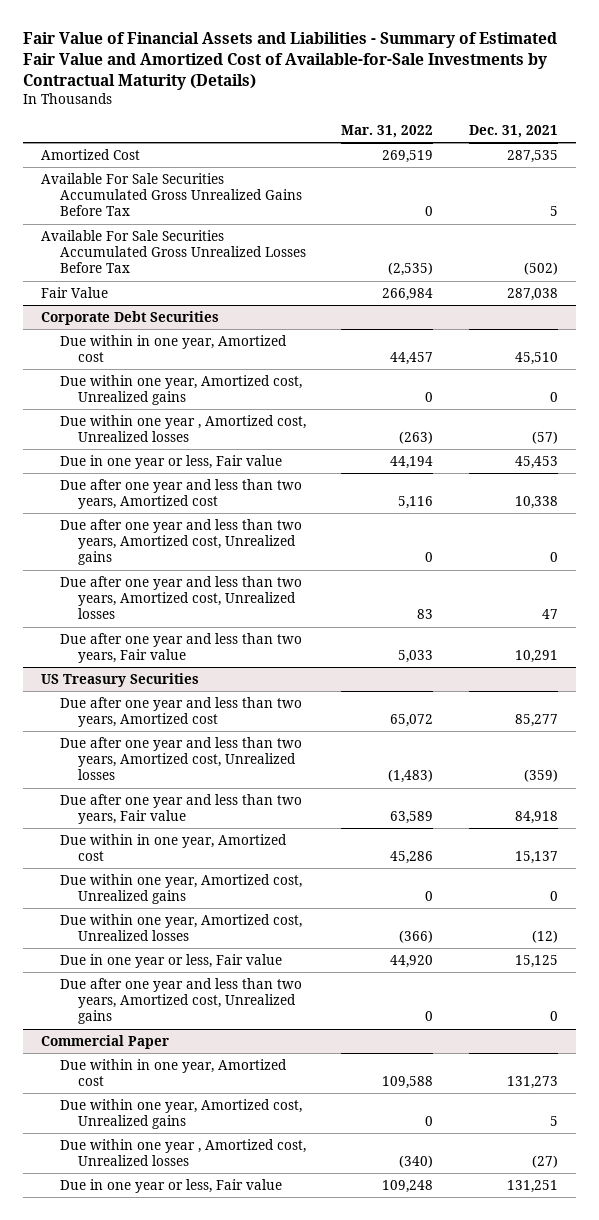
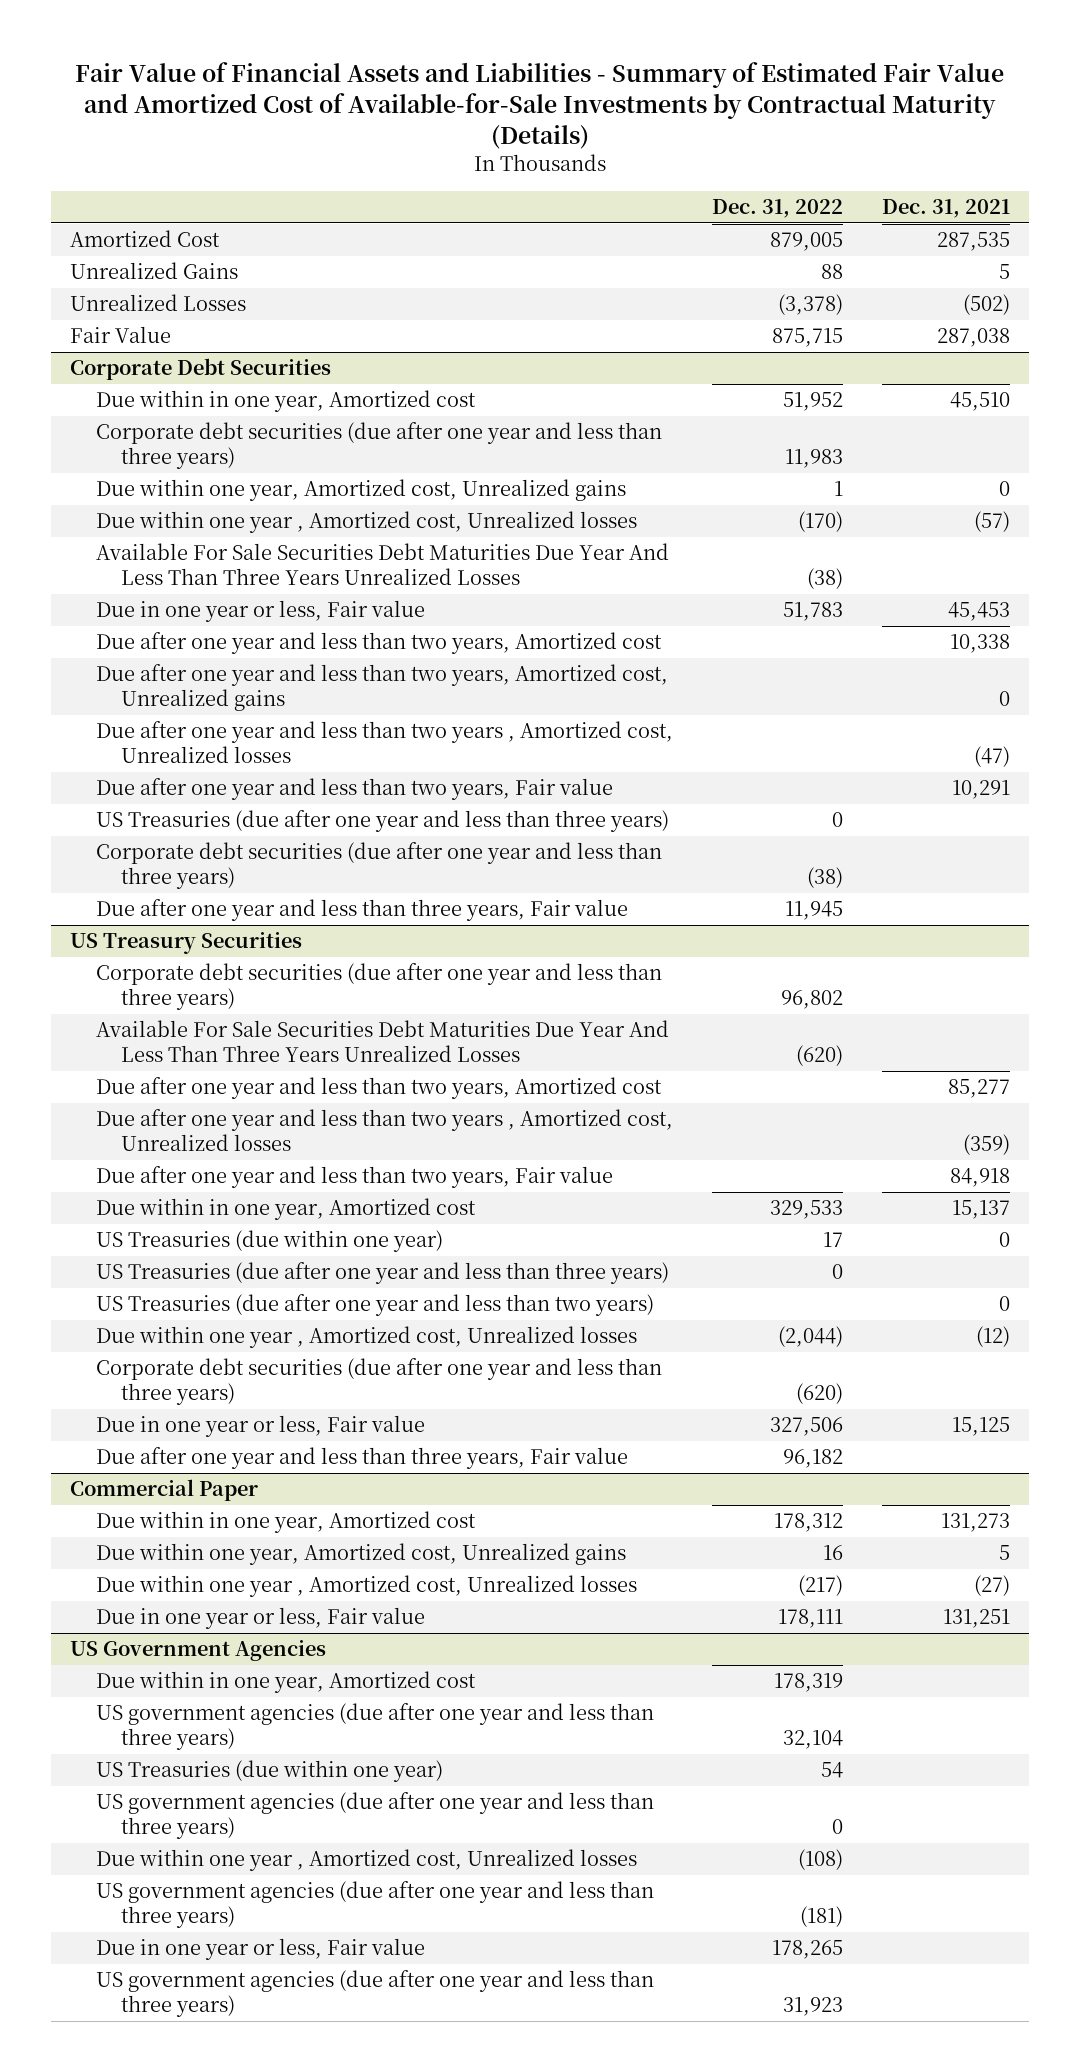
[341,124,434,138] Mar. 31, 2022 -> none
none -> [711,199,843,219] Dec. 31, 2022
[40,173,302,217] Available For Sale Securities Accumulated Gross Unrealized Gains Before Tax -> [70,262,239,280] Unrealized Gains
[40,230,306,274] Available For Sale Securities Accumulated Gross Unrealized Losses Before Tax -> [70,294,247,312] Unrealized Losses
none -> [95,422,662,470] Corporate debt securities (due after one year and less than three years)
none -> [95,543,669,586] Available For Sale Securities Debt Maturities Due Year And Less Than Three Years Unrealized Losses
[59,576,302,620] Due after one year and less than two years, Amortized cost, Unrealized losses -> [95,721,673,764] Due after one year and less than two years , Amortized cost, Unrealized losses
[541,609,558,620] 47 -> [973,746,1010,768] (47)
none -> [95,810,669,833] US Treasuries (due after one year and less than three years)
none -> [95,842,662,890] Corporate debt securities (due after one year and less than three years)
none -> [95,899,628,922] Due after one year and less than three years, Fair value
none -> [95,963,662,1011] Corporate debt securities (due after one year and less than three years)
none -> [95,1020,669,1063] Available For Sale Securities Debt Maturities Due Year And Less Than Three Years Unrealized Losses
[59,737,302,781] Due after one year and less than two years, Amortized cost, Unrealized losses -> [95,1109,673,1152] Due after one year and less than two years , Amortized cost, Unrealized losses
[59,874,302,905] Due within one year, Amortized cost, Unrealized gains -> [95,1230,443,1253] US Treasuries (due within one year)
none -> [95,1262,669,1285] US Treasuries (due after one year and less than three years)
none -> [95,1294,654,1317] US Treasuries (due after one year and less than two years)
[59,914,302,942] Due within one year, Amortized cost, Unrealized losses -> [95,1326,637,1349] Due within one year , Amortized cost, Unrealized losses
none -> [95,1358,662,1406] Corporate debt securities (due after one year and less than three years)
[59,978,302,1025] Due after one year and less than two years, Amortized cost, Unrealized gains -> none
none -> [95,1447,628,1470] Due after one year and less than three years, Fair value
none -> [70,1640,327,1662] US Government Agencies
none -> [95,1671,476,1694] Due within in one year, Amortized cost
none -> [95,1703,654,1751] US government agencies (due after one year and less than three years)
none -> [95,1760,443,1783] US Treasuries (due within one year)
none -> [95,1792,654,1840] US government agencies (due after one year and less than three years)
none -> [95,1849,637,1872] Due within one year , Amortized cost, Unrealized losses
none -> [95,1881,654,1929] US government agencies (due after one year and less than three years)
none -> [95,1938,425,1961] Due in one year or less, Fair value
none -> [95,1970,654,2018] US government agencies (due after one year and less than three years)

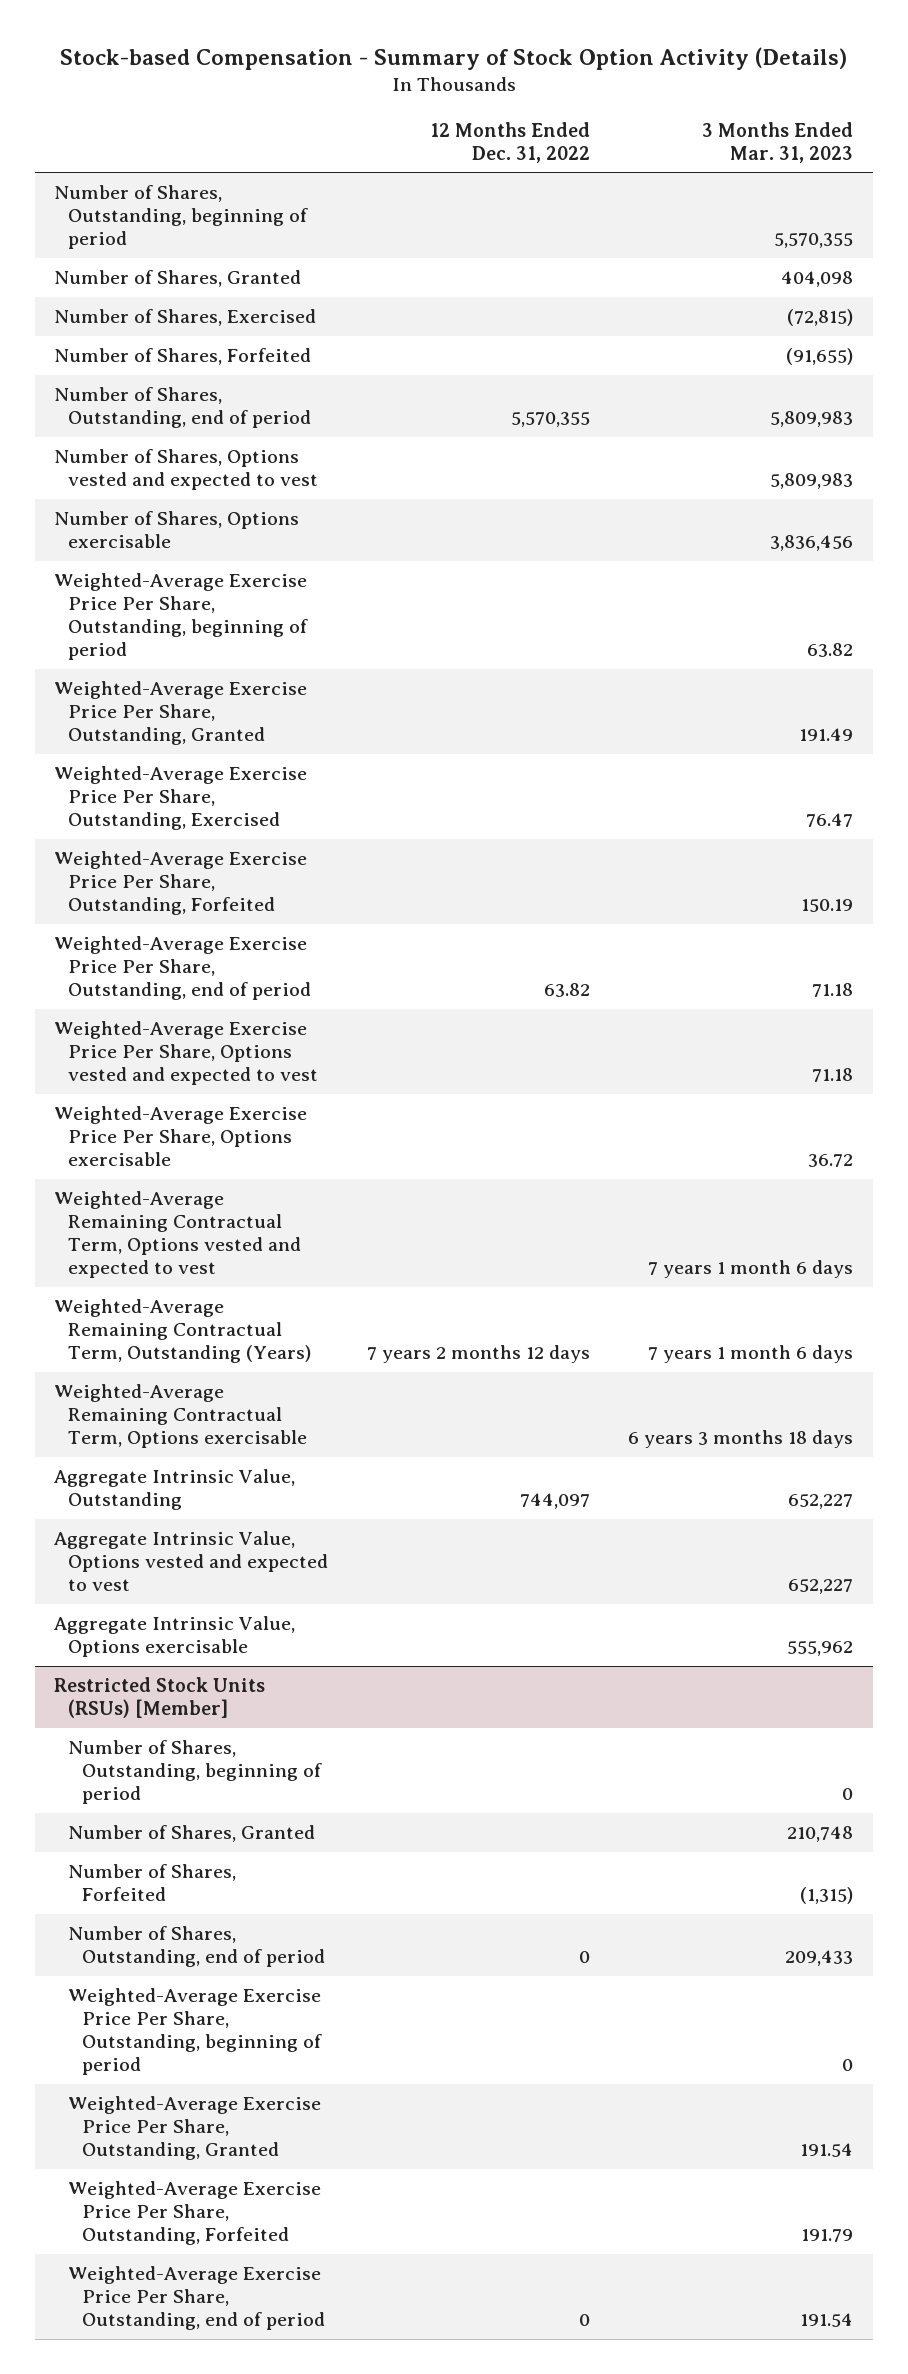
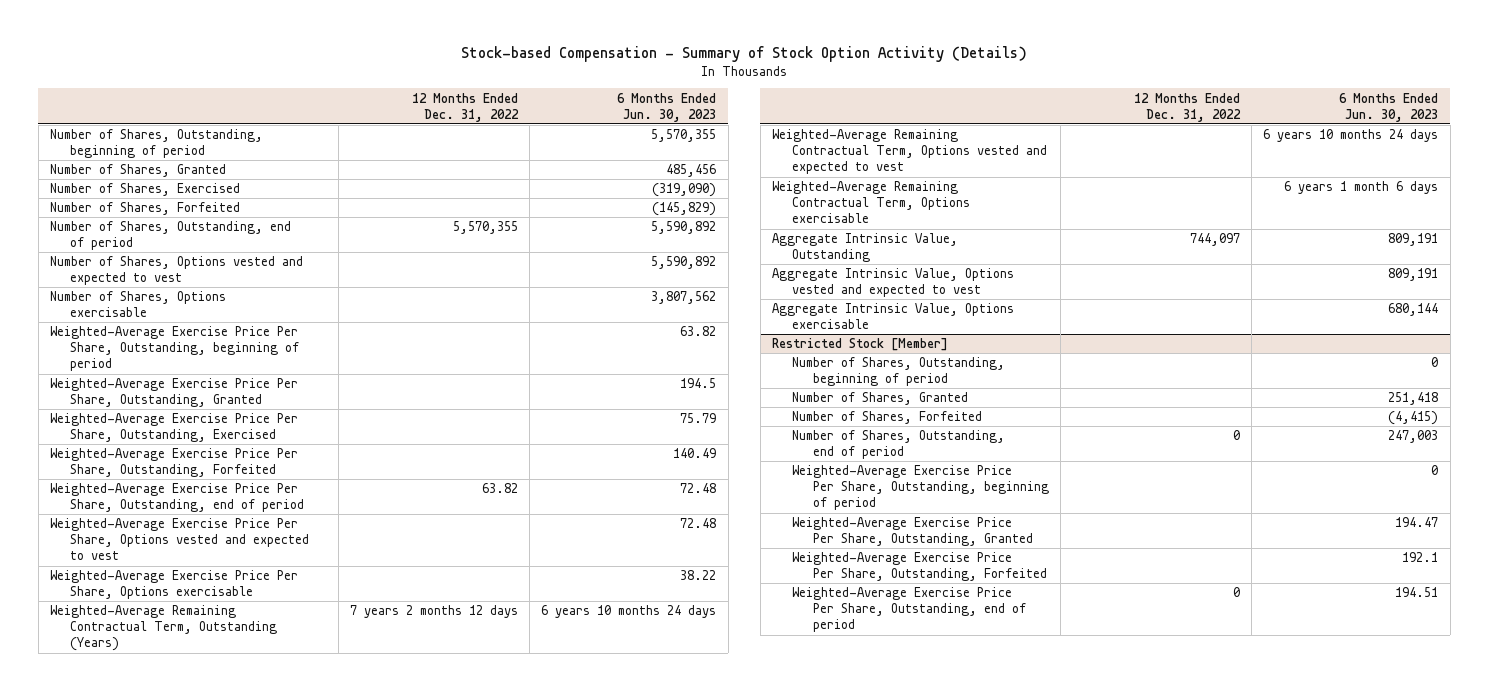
[702,121,854,163] 3 Months Ended Mar. 31, 2023 -> none
none -> [617,92,717,122] 6 Months Ended Jun. 30, 2023
[54,1190,302,1279] Weighted-Average Remaining Contractual Term, Options vested and expected to vest -> [771,129,1048,175] Weighted-Average Remaining Contractual Term, Options vested and expected to vest
[54,1676,266,1719] Restricted Stock Units (RSUs) [Member] -> none
[68,1739,323,1805] Number of Shares, Outstanding, beginning of period -> none
[68,1824,316,1842] Number of Shares, Granted -> none
[68,1863,237,1902] Number of Shares, Forfeited -> none
[68,1925,326,1968] Number of Shares, Outstanding, end of period -> none
[68,1987,323,2076] Weighted-Average Exercise Price Per Share, Outstanding, beginning of period -> none
[68,2095,322,2161] Weighted-Average Exercise Price Per Share, Outstanding, Granted -> none
[68,2180,322,2246] Weighted-Average Exercise Price Per Share, Outstanding, Forfeited -> none
[68,2265,326,2331] Weighted-Average Exercise Price Per Share, Outstanding, end of period -> none
none -> [771,338,948,352] Restricted Stock [Member]
none -> [792,357,1006,387] Number of Shares, Outstanding, beginning of period
none -> [792,392,969,406] Number of Shares, Granted
none -> [792,411,983,425] Number of Shares, Forfeited
none -> [792,430,1006,460] Number of Shares, Outstanding, end of period
none -> [792,465,1049,511] Weighted-Average Exercise Price Per Share, Outstanding, beginning of period
none -> [792,517,1033,547] Weighted-Average Exercise Price Per Share, Outstanding, Granted
none -> [792,552,1047,582] Weighted-Average Exercise Price Per Share, Outstanding, Forfeited
none -> [792,587,1026,633] Weighted-Average Exercise Price Per Share, Outstanding, end of period

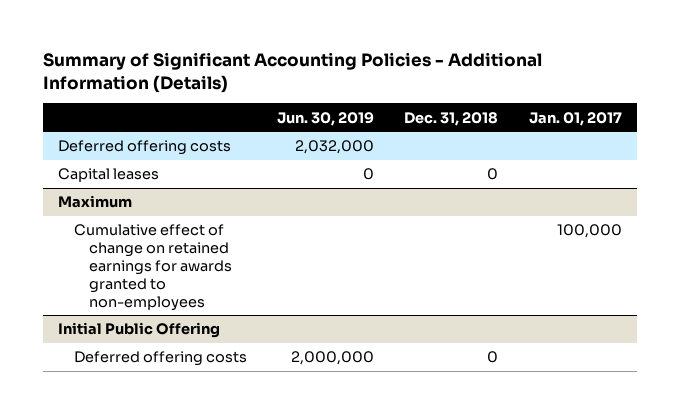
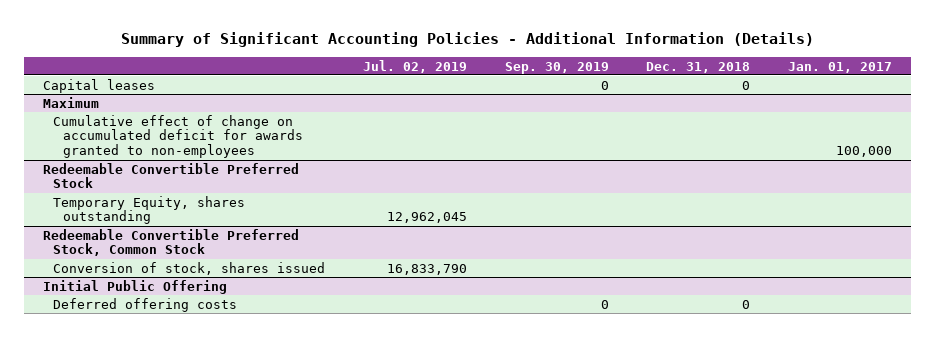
[277,111,375,126] Jun. 30, 2019 -> none
none -> [362,59,467,73] Jul. 02, 2019
none -> [504,61,609,74] Sep. 30, 2019
[58,140,232,156] Deferred offering costs -> none
[73,224,233,311] Cumulative effect of change on retained earnings for awards granted to non-employees -> [53,114,304,159] Cumulative effect of change on accumulated deficit for awards granted to non-employees
none -> [43,162,300,189] Redeemable Convertible Preferred Stock
none -> [53,195,246,225] Temporary Equity, shares outstanding
none -> [43,228,300,257] Redeemable Convertible Preferred Stock, Common Stock
none -> [53,261,326,275] Conversion of stock, shares issued

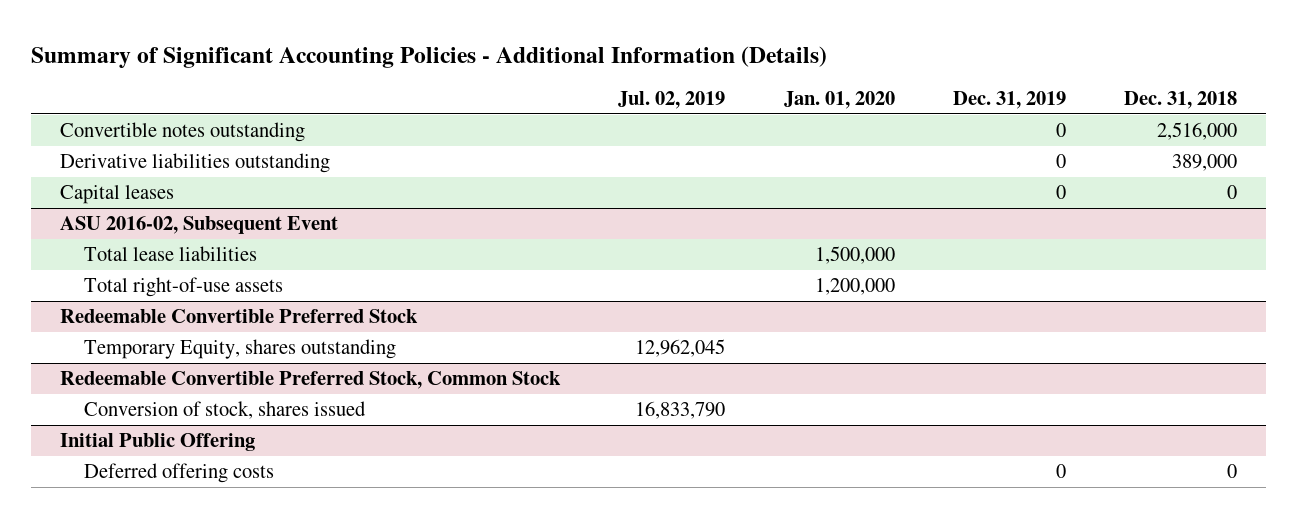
[504,61,609,74] Sep. 30, 2019 -> none
[787,61,892,73] Jan. 01, 2017 -> none
none -> [783,91,895,110] Jan. 01, 2020
none -> [952,91,1066,110] Dec. 31, 2019
none -> [60,122,306,143] Convertible notes outstanding
none -> [60,153,331,174] Derivative liabilities outstanding
[43,96,100,108] Maximum -> none
[53,114,304,159] Cumulative effect of change on accumulated deficit for awards granted to non-employees -> none
none -> [60,216,339,235] ASU 2016-02, Subsequent Event
none -> [83,246,257,262] Total lease liabilities
none -> [83,277,283,298] Total right-of-use assets

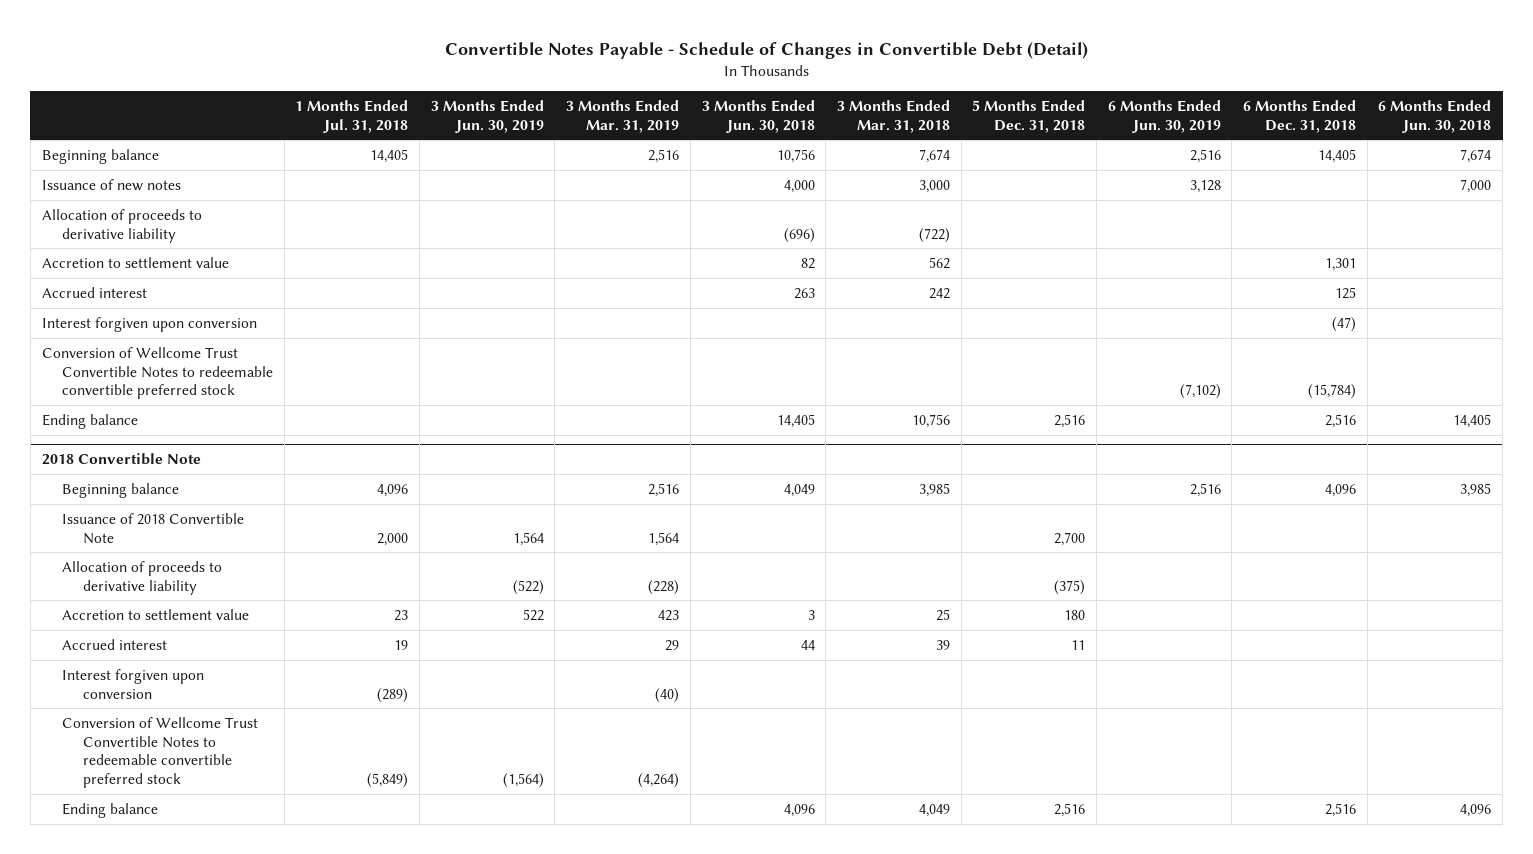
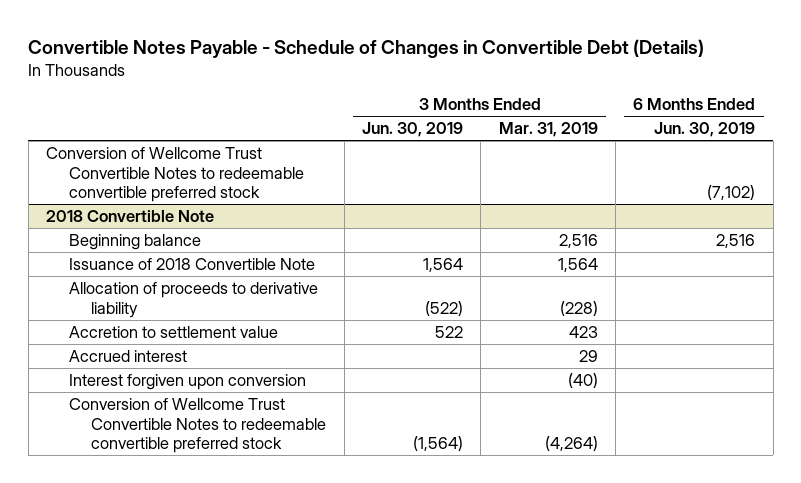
[444,41,1088,59] Convertible Notes Payable - Schedule of Changes in Convertible Debt (Detail) -> [28,38,705,58] Convertible Notes Payable - Schedule of Changes in Convertible Debt (Details)
[295,99,409,133] 1 Months Ended Jul. 31, 2018 -> none
[701,99,815,133] 3 Months Ended Jun. 30, 2018 -> none
[836,99,950,133] 3 Months Ended Mar. 31, 2018 -> none
[972,99,1086,133] 5 Months Ended Dec. 31, 2018 -> none
[1243,99,1357,133] 6 Months Ended Dec. 31, 2018 -> none
[1378,99,1492,133] 6 Months Ended Jun. 30, 2018 -> none
[41,148,159,164] Beginning balance -> none
[41,178,181,191] Issuance of new notes -> none
[41,208,202,243] Allocation of proceeds to derivative liability -> none
[41,256,229,268] Accretion to settlement value -> none
[41,286,147,298] Accrued interest -> none
[41,316,257,332] Interest forgiven upon conversion -> none
[41,413,138,429] Ending balance -> none
[62,802,159,818] Ending balance -> none

